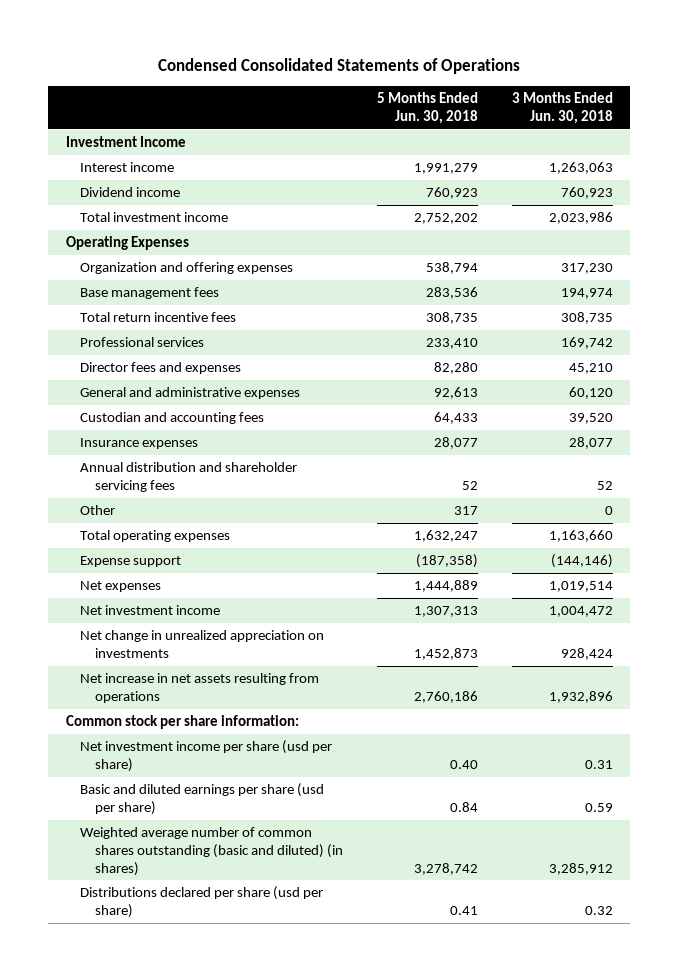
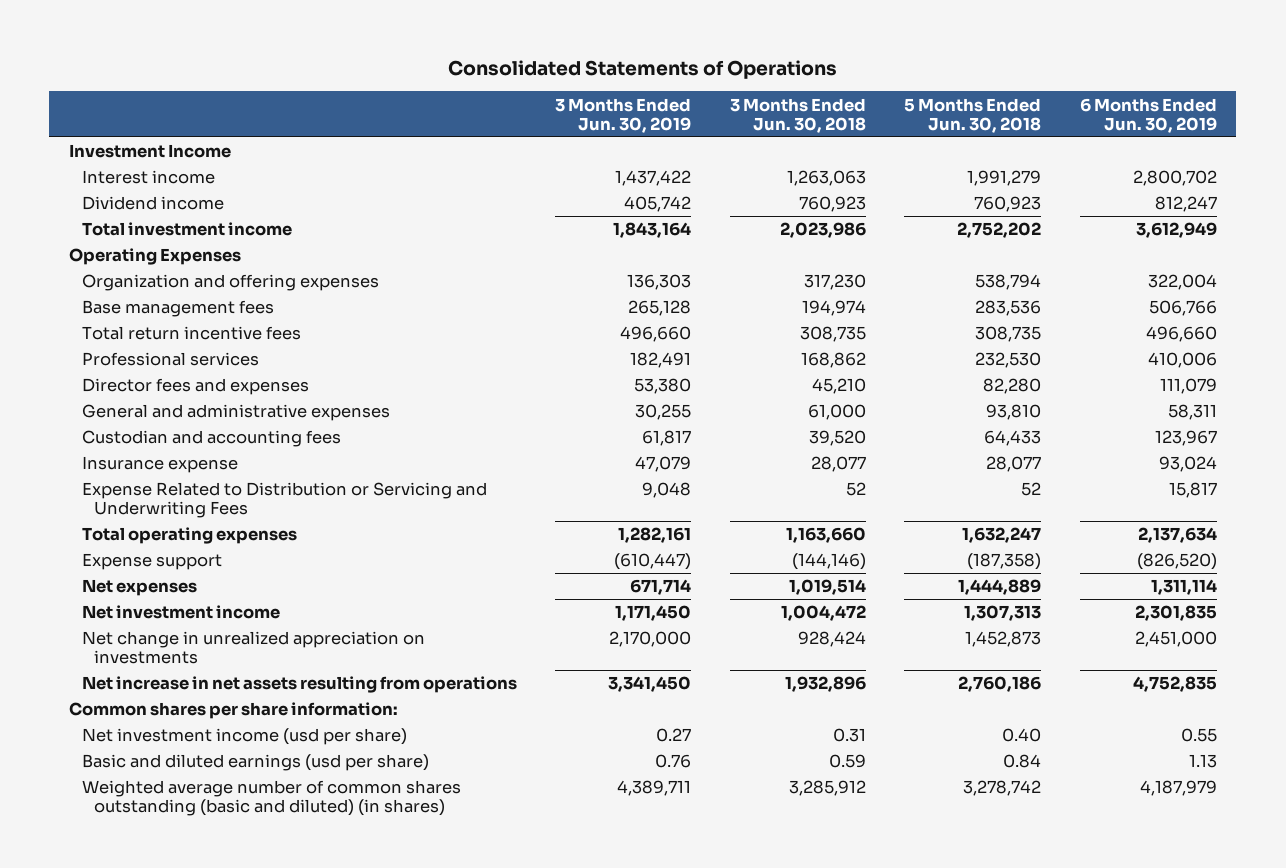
[158,58,521,75] Condensed Consolidated Statements of Operations -> [447,59,837,79] Consolidated Statements of Operations
none -> [555,97,692,133] 3 Months Ended Jun. 30, 2019
none -> [1080,97,1218,133] 6 Months Ended Jun. 30, 2019
[425,338,478,350] 233,410 -> [975,352,1042,369] 232,530
[561,337,614,350] 169,742 -> [800,352,866,369] 168,862
[433,387,478,400] 92,613 -> [986,404,1042,421] 93,810
[569,387,614,400] 60,120 -> [807,404,866,421] 61,000
[80,505,116,516] Other -> none
[80,438,199,450] Insurance expenses -> [81,456,238,474] Insurance expense
[80,462,298,492] Annual distribution and shareholder servicing fees -> [81,482,487,519] Expense Related to Distribution or Servicing and Underwriting Fees
[65,715,299,730] Common stock per share information: -> [68,702,398,720] Common shares per share information:
[80,740,333,772] Net investment income per share (usd per share) -> [81,728,407,746] Net investment income (usd per share)
[80,783,325,815] Basic and diluted earnings per share (usd per share) -> [81,754,429,772] Basic and diluted earnings (usd per share)
[80,886,324,918] Distributions declared per share (usd per share) -> none

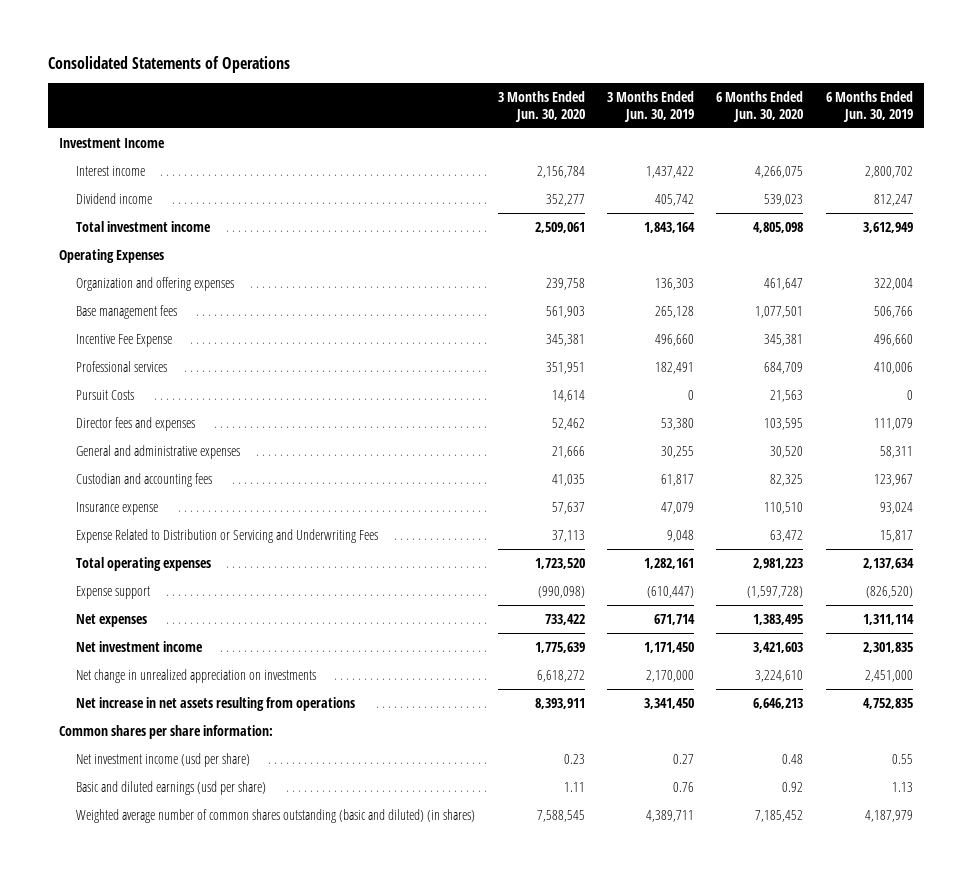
[729,97,866,133] 3 Months Ended Jun. 30, 2018 -> none
[904,97,1042,133] 5 Months Ended Jun. 30, 2018 -> none
none -> [497,91,585,122] 3 Months Ended Jun. 30, 2020
none -> [716,91,804,122] 6 Months Ended Jun. 30, 2020
[81,326,301,341] Total return incentive fees -> [76,333,173,347] Incentive Fee Expense
none -> [76,389,135,400] Pursuit Costs

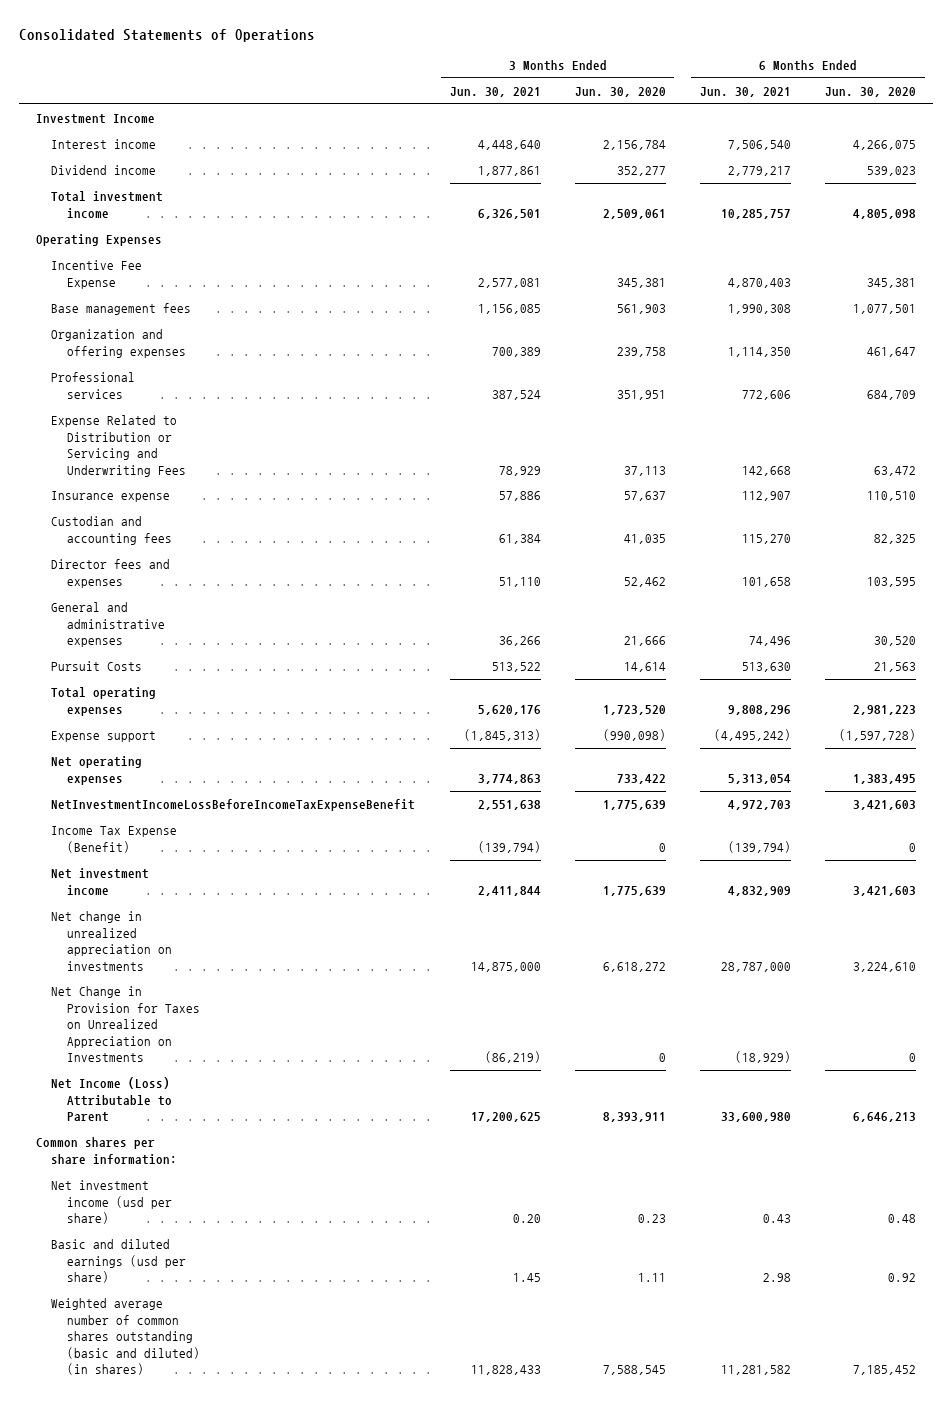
[607,91,695,122] 3 Months Ended Jun. 30, 2019 -> none
[825,91,913,122] 6 Months Ended Jun. 30, 2019 -> none
none -> [449,87,541,98] Jun. 30, 2021
none -> [699,87,791,98] Jun. 30, 2021
[76,304,178,319] Base management fees -> [51,303,192,316] Base management fees
[76,276,235,291] Organization and offering expenses -> [51,329,186,358] Organization and offering expenses
[76,528,379,543] Expense Related to Distribution or Servicing and Underwriting Fees -> [51,415,186,477] Expense Related to Distribution or Servicing and Underwriting Fees
[76,501,159,515] Insurance expense -> [51,491,171,503] Insurance expense
[76,472,213,487] Custodian and accounting fees -> [51,516,172,545] Custodian and accounting fees
[76,389,135,400] Pursuit Costs -> [51,661,143,672] Pursuit Costs
[76,613,148,627] Net expenses -> [51,756,143,785] Net operating expenses
none -> [51,799,416,812] NetInvestmentIncomeLossBeforeIncomeTaxExpenseBenefit
none -> [51,826,178,853] Income Tax Expense (Benefit)
none -> [51,986,200,1063] Net Change in Provision for Taxes on Unrealized Appreciation on Investments
[76,696,356,711] Net increase in net assets resulting from operations -> [51,1077,172,1123] Net Income (Loss) Attributable to Parent

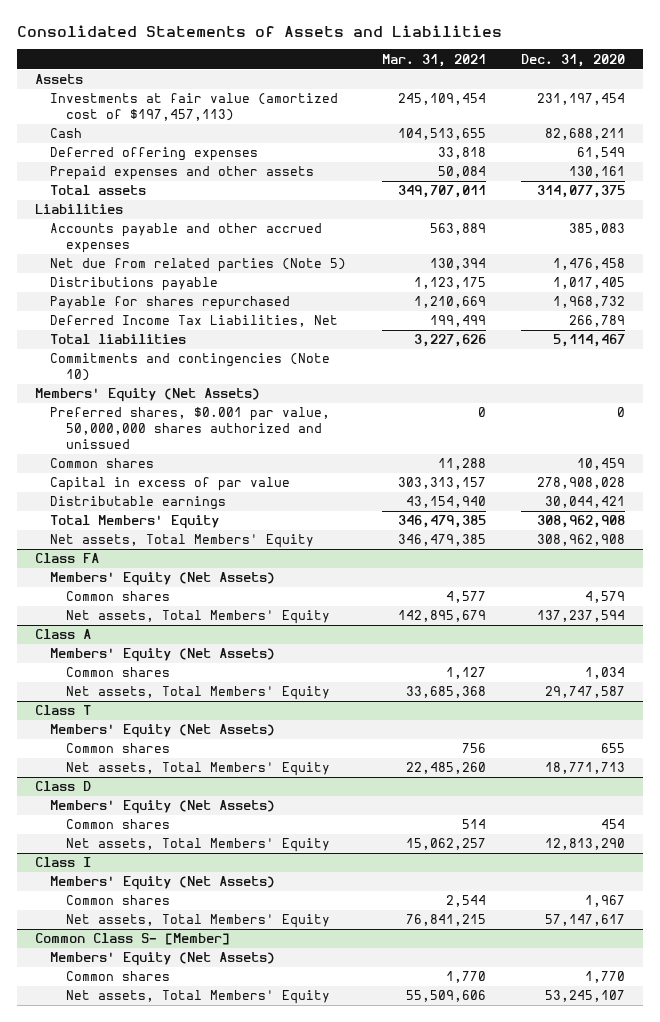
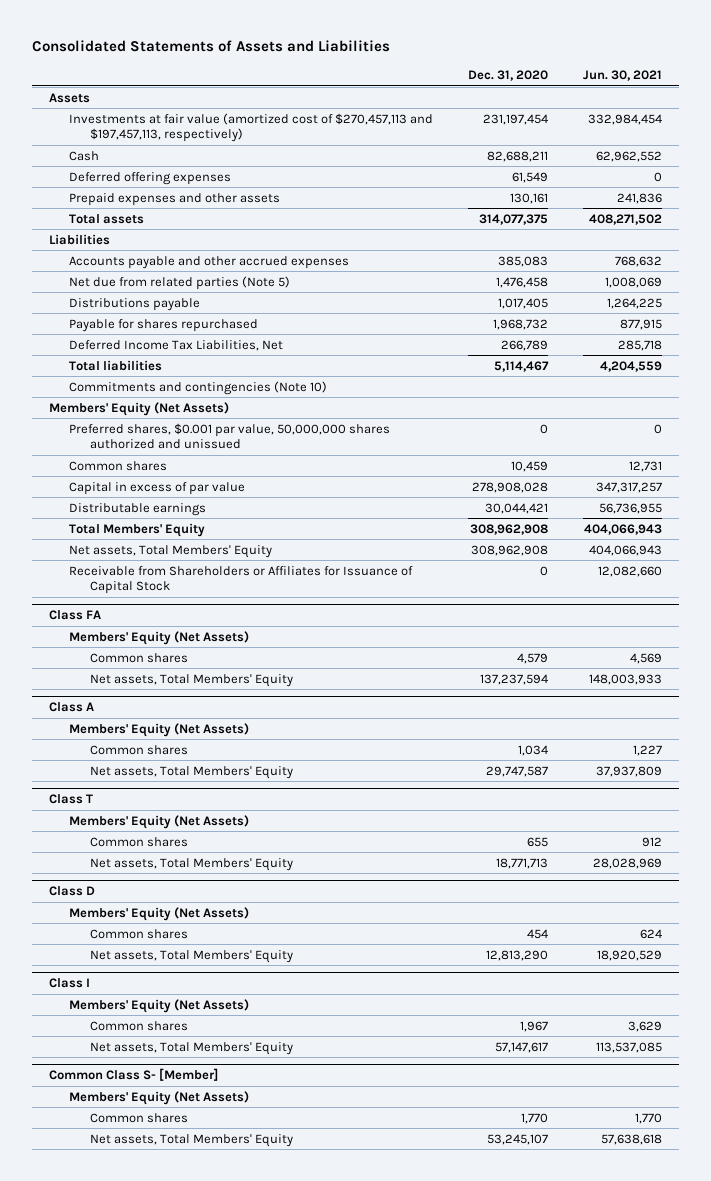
[381,53,486,67] Mar. 31, 2021 -> none
none -> [582,70,662,82] Jun. 30, 2021
[50,93,339,122] Investments at fair value (amortized cost of $197,457,113) -> [69,112,434,143] Investments at fair value (amortized cost of $270,457,113 and $197,457,113, respectively)
none -> [69,565,414,595] Receivable from Shareholders or Affiliates for Issuance of Capital Stock

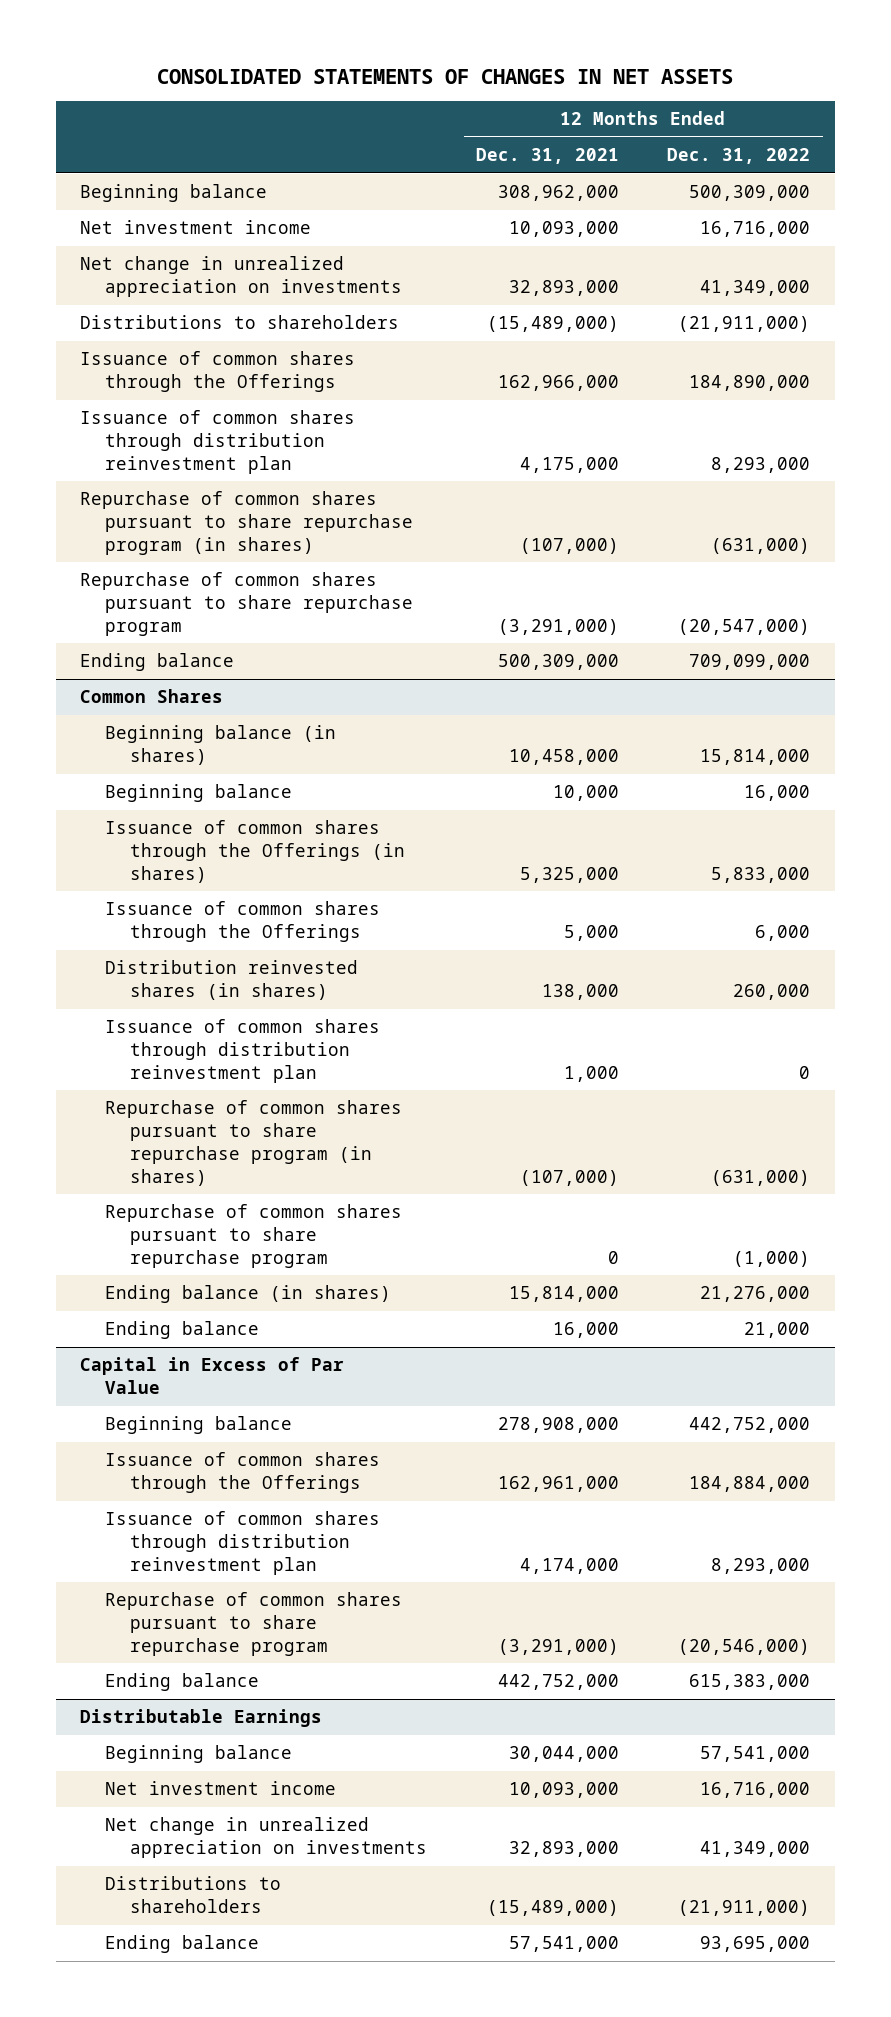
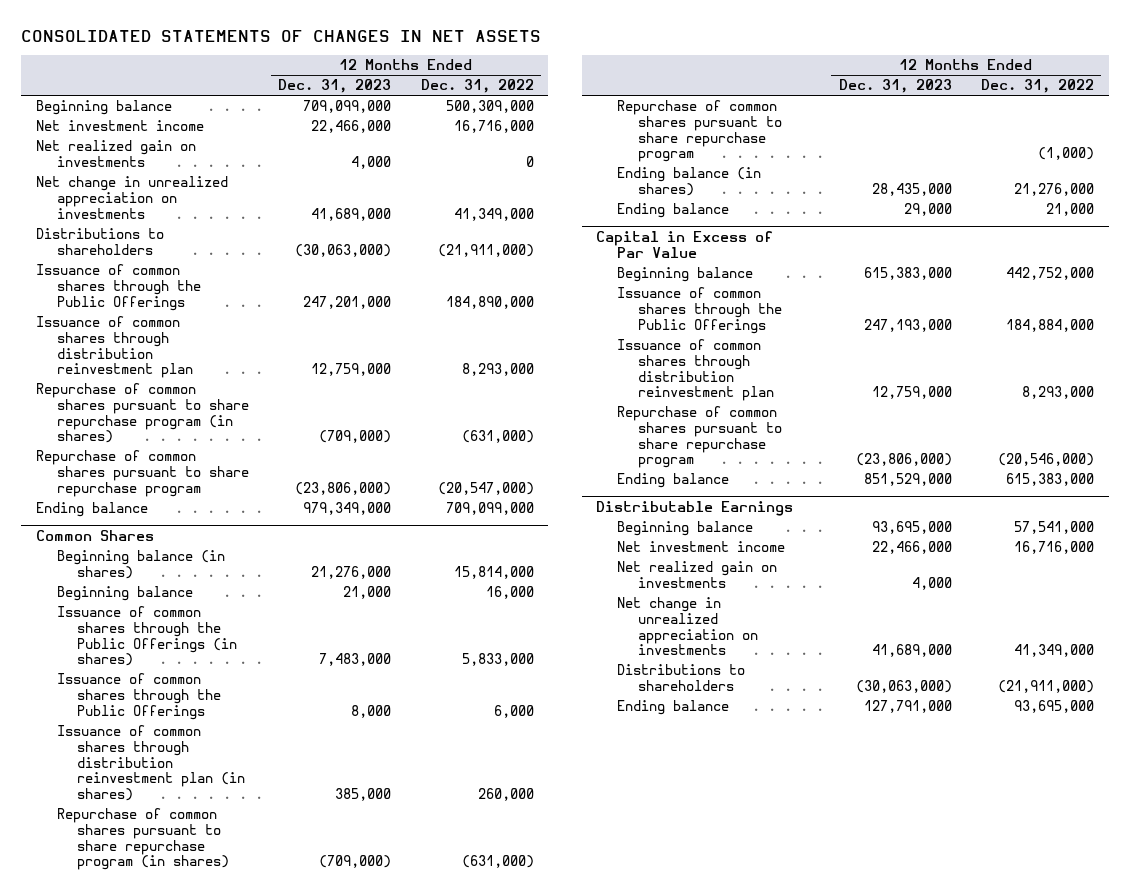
[475,148,619,165] Dec. 31, 2021 -> none
none -> [278,79,392,94] Dec. 31, 2023
none -> [35,140,196,167] Net realized gain on investments
[80,351,356,393] Issuance of common shares through the Offerings -> [35,264,201,311] Issuance of common shares through the Public Offerings
[105,1019,381,1083] Issuance of common shares through distribution reinvestment plan -> none
[105,820,405,883] Issuance of common shares through the Offerings (in shares) -> [56,606,238,667] Issuance of common shares through the Public Offerings (in shares)
[105,901,381,943] Issuance of common shares through the Offerings -> [56,673,222,720] Issuance of common shares through the Public Offerings
[105,960,359,1001] Distribution reinvested shares (in shares) -> [56,725,246,802] Issuance of common shares through distribution reinvestment plan (in shares)
[105,1452,381,1494] Issuance of common shares through the Offerings -> [617,287,782,334] Issuance of common shares through the Public Offerings
none -> [617,561,778,588] Net realized gain on investments

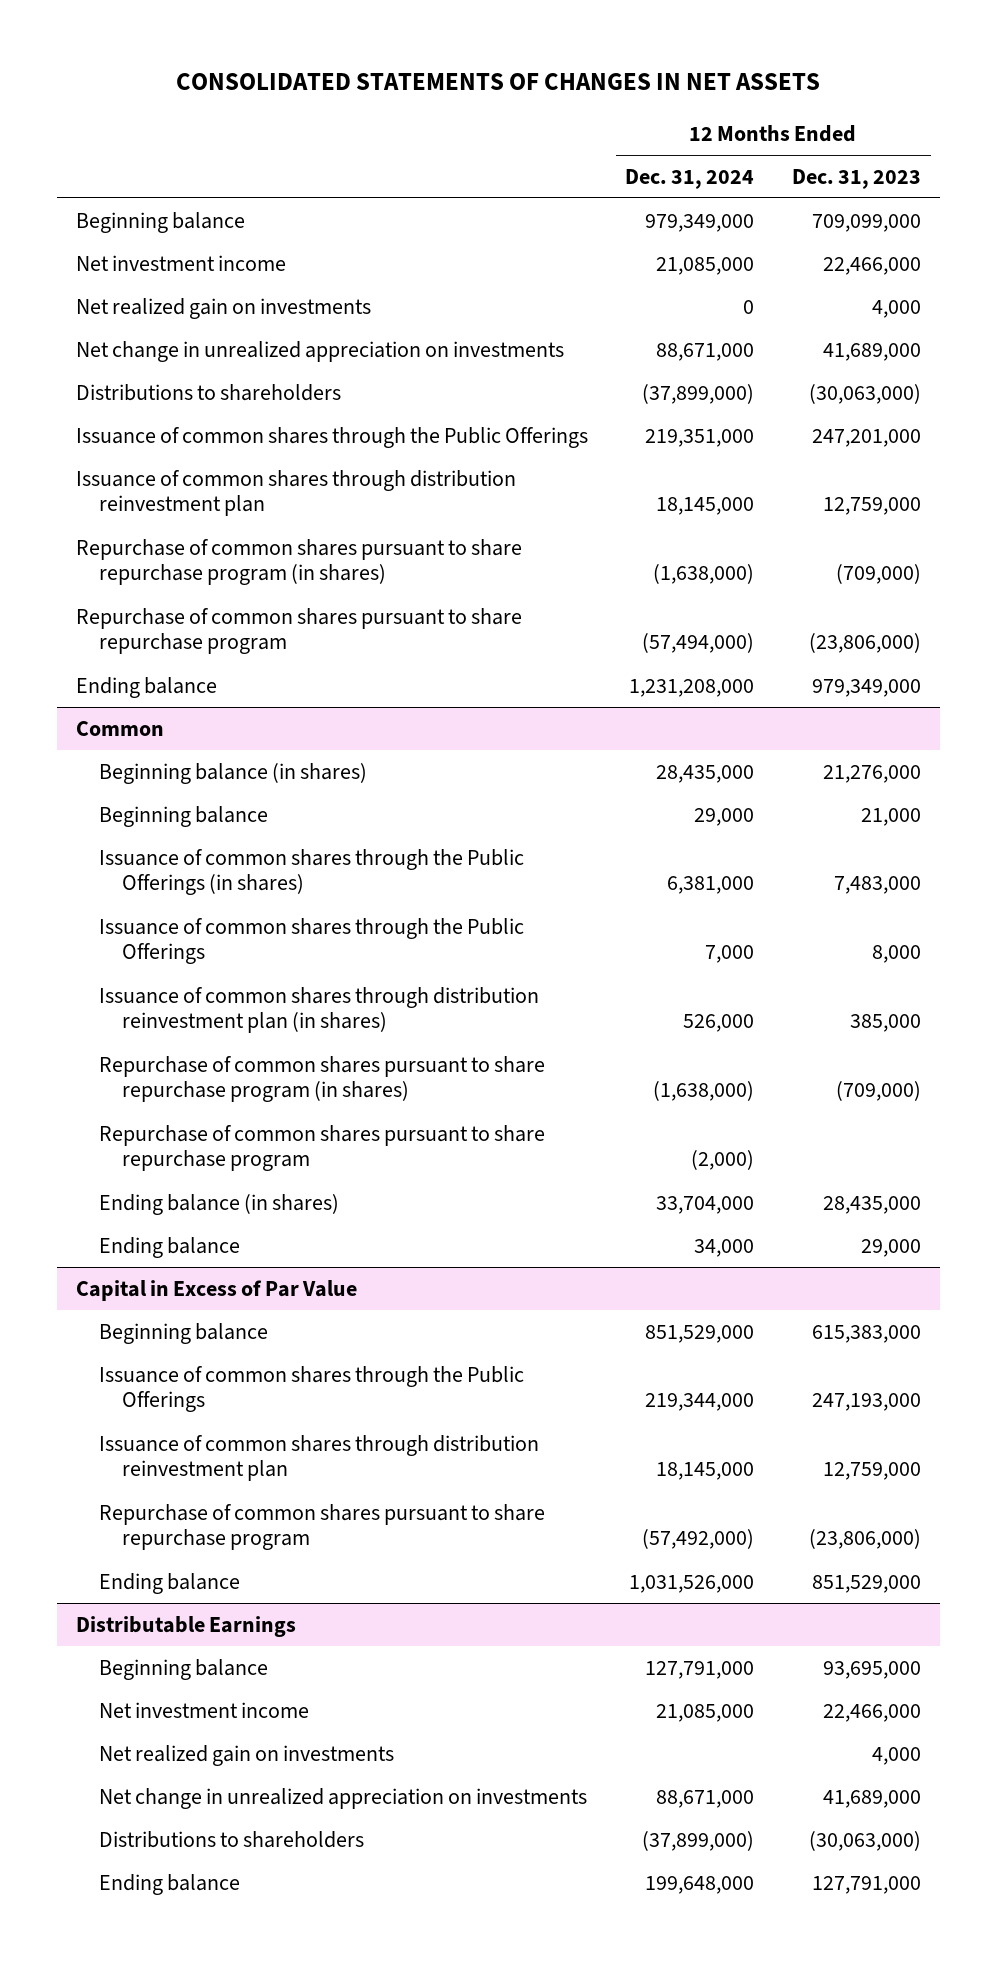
[420,79,534,94] Dec. 31, 2022 -> none
none -> [625,168,755,189] Dec. 31, 2024
[35,530,154,542] Common Shares -> [75,720,164,736] Common

